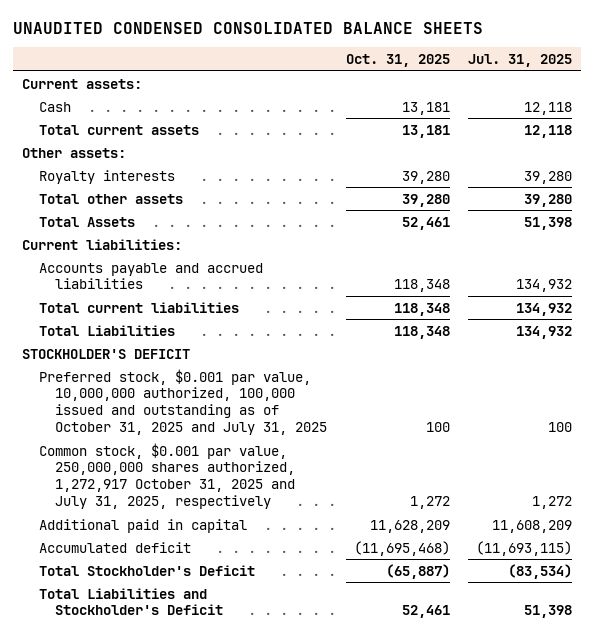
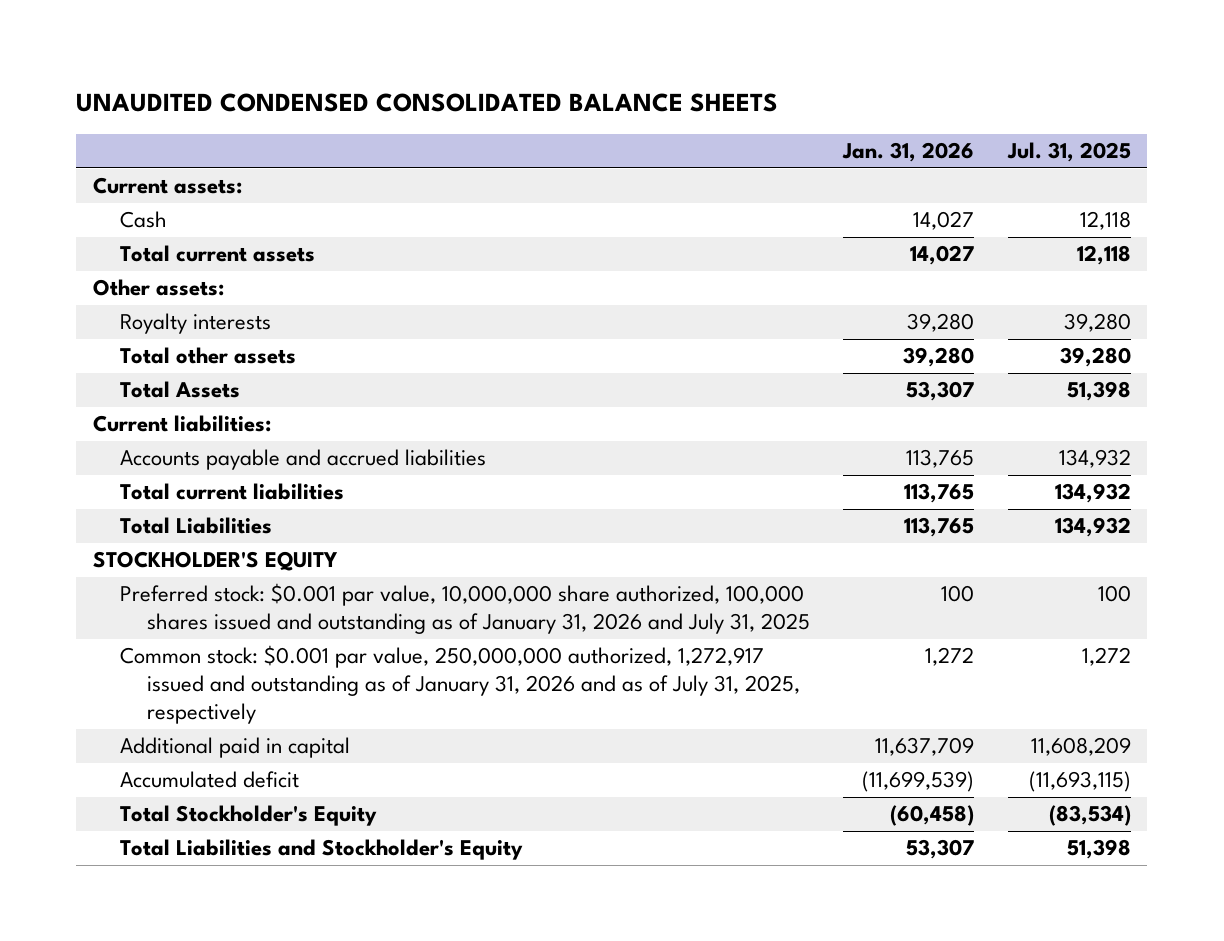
[345,53,450,67] Oct. 31, 2025 -> none
none -> [842,142,975,163] Jan. 31, 2026
[22,348,191,359] STOCKHOLDER'S DEFICIT -> [93,551,339,572] STOCKHOLDER'S EQUITY
[38,368,328,435] Preferred stock, $0.001 par value, 10,000,000 authorized, 100,000 issued and outstanding as of October 31, 2025 and July 31, 2025 -> [119,583,810,635] Preferred stock: $0.001 par value, 10,000,000 share authorized, 100,000 shares issued and outstanding as of January 31, 2026 and July 31, 2025
[38,442,296,509] Common stock, $0.001 par value, 250,000,000 shares authorized, 1,272,917 October 31, 2025 and July 31, 2025, respectively -> [119,645,800,724] Common stock: $0.001 par value, 250,000,000 authorized, 1,272,917 issued and outstanding as of January 31, 2026 and as of July 31, 2025, respectively
[38,564,255,576] Total Stockholder's Deficit -> [119,805,377,827] Total Stockholder's Equity
[38,587,224,616] Total Liabilities and Stockholder's Deficit -> [119,839,523,861] Total Liabilities and Stockholder's Equity

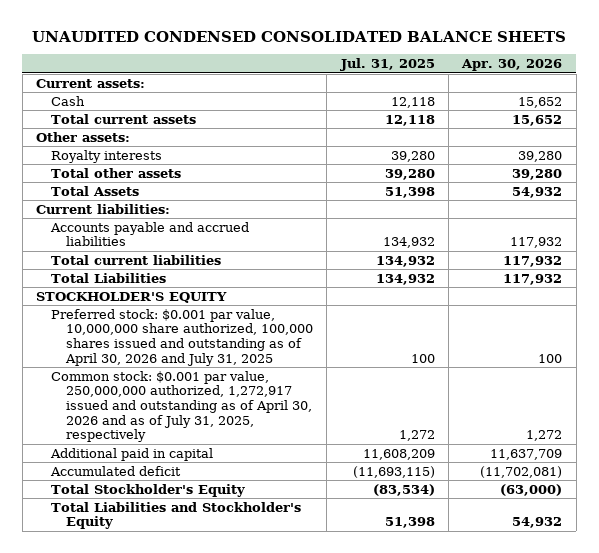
[842,142,975,163] Jan. 31, 2026 -> none
none -> [461,59,563,72] Apr. 30, 2026
[119,583,810,635] Preferred stock: $0.001 par value, 10,000,000 share authorized, 100,000 shares issued and outstanding as of January 31, 2026 and July 31, 2025 -> [50,308,313,366] Preferred stock: $0.001 par value, 10,000,000 share authorized, 100,000 shares issued and outstanding as of April 30, 2026 and July 31, 2025
[119,645,800,724] Common stock: $0.001 par value, 250,000,000 authorized, 1,272,917 issued and outstanding as of January 31, 2026 and as of July 31, 2025, respectively -> [50,370,312,443] Common stock: $0.001 par value, 250,000,000 authorized, 1,272,917 issued and outstanding as of April 30, 2026 and as of July 31, 2025, respectively

